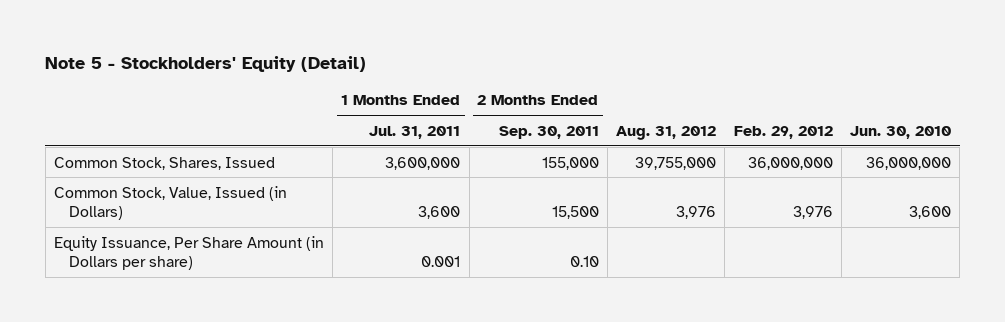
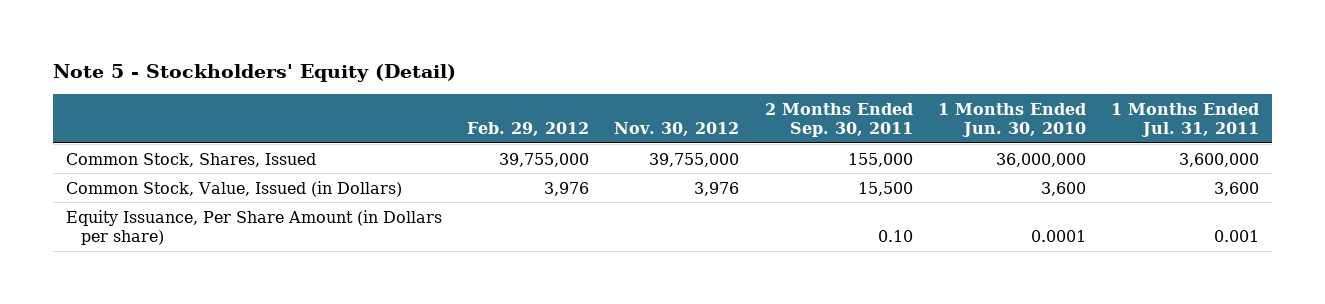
[616,125,717,140] Aug. 31, 2012 -> none
[849,125,951,139] Jun. 30, 2010 -> none
none -> [614,122,740,137] Nov. 30, 2012
none -> [937,102,1086,138] 1 Months Ended Jun. 30, 2010
[747,156,833,170] 36,000,000 -> [498,152,589,167] 39,755,000

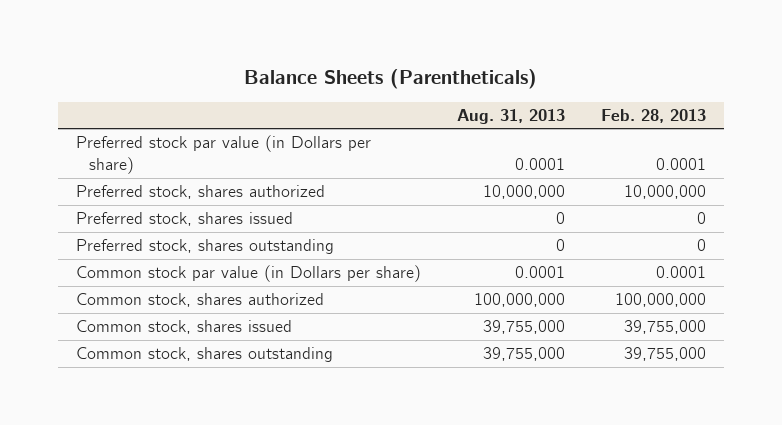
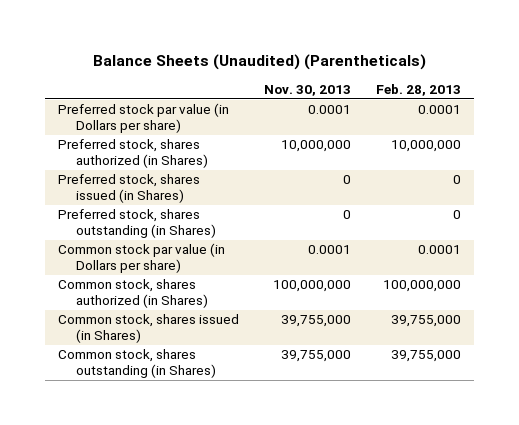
[243,69,537,90] Balance Sheets (Parentheticals) -> [92,54,426,71] Balance Sheets (Unaudited) (Parentheticals)
[456,108,565,124] Aug. 31, 2013 -> none
none -> [264,84,352,96] Nov. 30, 2013
[75,185,325,200] Preferred stock, shares authorized -> [57,139,208,169] Preferred stock, shares authorized (in Shares)
[75,212,293,227] Preferred stock, shares issued -> [57,174,200,204] Preferred stock, shares issued (in Shares)
[75,239,334,255] Preferred stock, shares outstanding -> [57,209,216,239] Preferred stock, shares outstanding (in Shares)
[75,293,324,308] Common stock, shares authorized -> [57,279,208,309] Common stock, shares authorized (in Shares)
[75,320,292,335] Common stock, shares issued -> [57,314,239,344] Common stock, shares issued (in Shares)
[75,347,333,363] Common stock, shares outstanding -> [57,349,216,379] Common stock, shares outstanding (in Shares)

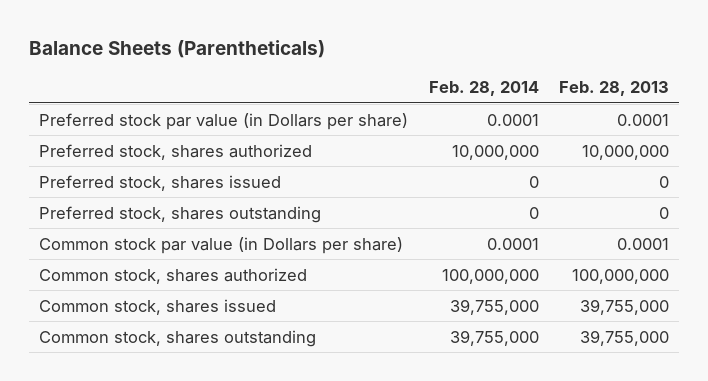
[92,54,426,71] Balance Sheets (Unaudited) (Parentheticals) -> [29,39,326,58] Balance Sheets (Parentheticals)
[264,84,352,96] Nov. 30, 2013 -> none
none -> [428,81,539,97] Feb. 28, 2014
[57,139,208,169] Preferred stock, shares authorized (in Shares) -> [39,143,313,160] Preferred stock, shares authorized
[57,174,200,204] Preferred stock, shares issued (in Shares) -> [39,174,282,191] Preferred stock, shares issued
[57,209,216,239] Preferred stock, shares outstanding (in Shares) -> [39,205,322,223] Preferred stock, shares outstanding
[57,279,208,309] Common stock, shares authorized (in Shares) -> [39,267,308,284] Common stock, shares authorized
[57,314,239,344] Common stock, shares issued (in Shares) -> [39,298,277,315] Common stock, shares issued
[57,349,216,379] Common stock, shares outstanding (in Shares) -> [39,329,317,347] Common stock, shares outstanding

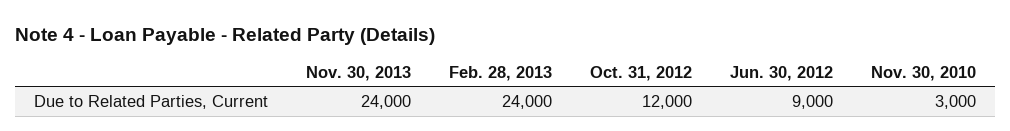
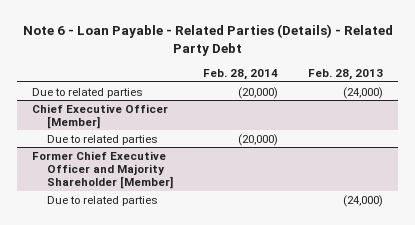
[15,27,436,45] Note 4 - Loan Payable - Related Party (Details) -> [22,24,393,57] Note 6 - Loan Payable - Related Parties (Details) - Related Party Debt
[306,65,412,81] Nov. 30, 2013 -> none
[590,65,693,81] Oct. 31, 2012 -> none
[730,65,834,81] Jun. 30, 2012 -> none
[871,65,977,81] Nov. 30, 2010 -> none
none -> [203,69,279,81] Feb. 28, 2014
[34,95,269,110] Due to Related Parties, Current -> [32,87,144,98] Due to related parties
[502,95,553,110] 24,000 -> [342,86,383,99] (24,000)
none -> [32,103,169,130] Chief Executive Officer [Member]
none -> [47,134,159,145] Due to related parties
none -> [32,150,174,190] Former Chief Executive Officer and Majority Shareholder [Member]
none -> [47,195,159,206] Due to related parties

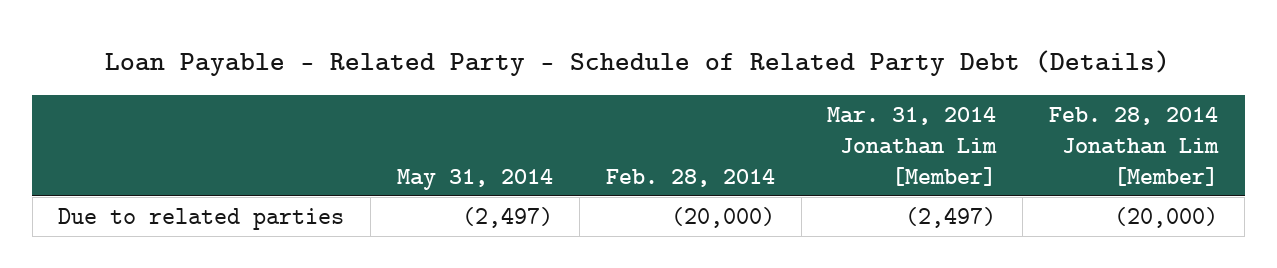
[22,24,393,57] Note 6 - Loan Payable - Related Parties (Details) - Related Party Debt -> [105,50,1171,77] Loan Payable - Related Party - Schedule of Related Party Debt (Details)
[307,69,383,81] Feb. 28, 2013 -> none
none -> [397,168,554,190] May 31, 2014
none -> [827,106,998,186] Mar. 31, 2014 Jonathan Lim [Member]
none -> [1049,106,1220,186] Feb. 28, 2014 Jonathan Lim [Member]
[32,103,169,130] Chief Executive Officer [Member] -> none
[47,134,159,145] Due to related parties -> none
[32,150,174,190] Former Chief Executive Officer and Majority Shareholder [Member] -> none
[47,195,159,206] Due to related parties -> none

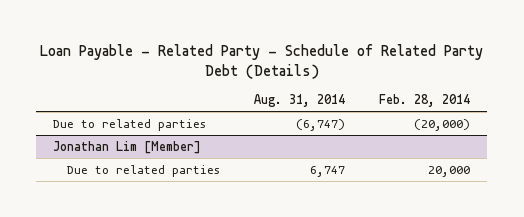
[397,168,554,190] May 31, 2014 -> none
[827,106,998,186] Mar. 31, 2014 Jonathan Lim [Member] -> none
[1049,106,1220,186] Feb. 28, 2014 Jonathan Lim [Member] -> none
none -> [253,94,345,108] Aug. 31, 2014
none -> [53,140,202,154] Jonathan Lim [Member]
none -> [66,164,220,177] Due to related parties

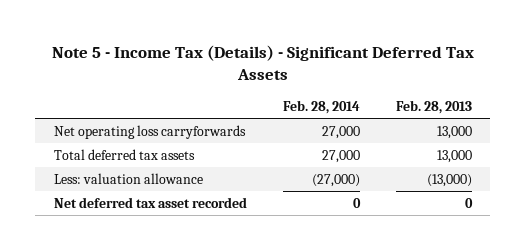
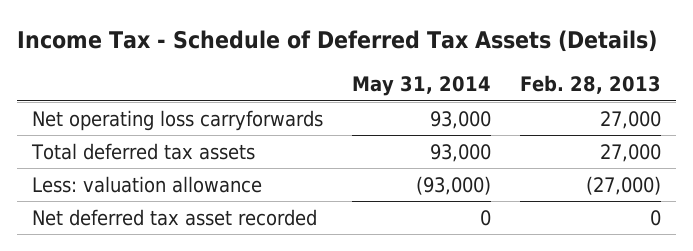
[51,44,474,80] Note 5 - Income Tax (Details) - Significant Deferred Tax Assets -> [17,29,658,52] Income Tax - Schedule of Deferred Tax Assets (Details)
[282,99,360,114] Feb. 28, 2014 -> none
none -> [352,76,492,97] May 31, 2014
[437,125,473,139] 13,000 -> [600,110,662,129] 27,000
[437,149,473,163] 13,000 -> [600,143,662,162] 27,000
[427,173,473,187] (13,000) -> [586,175,662,195] (27,000)

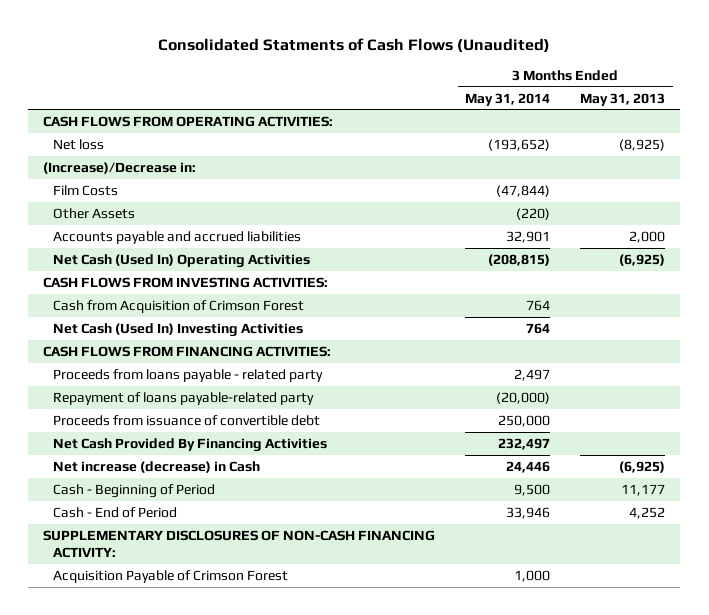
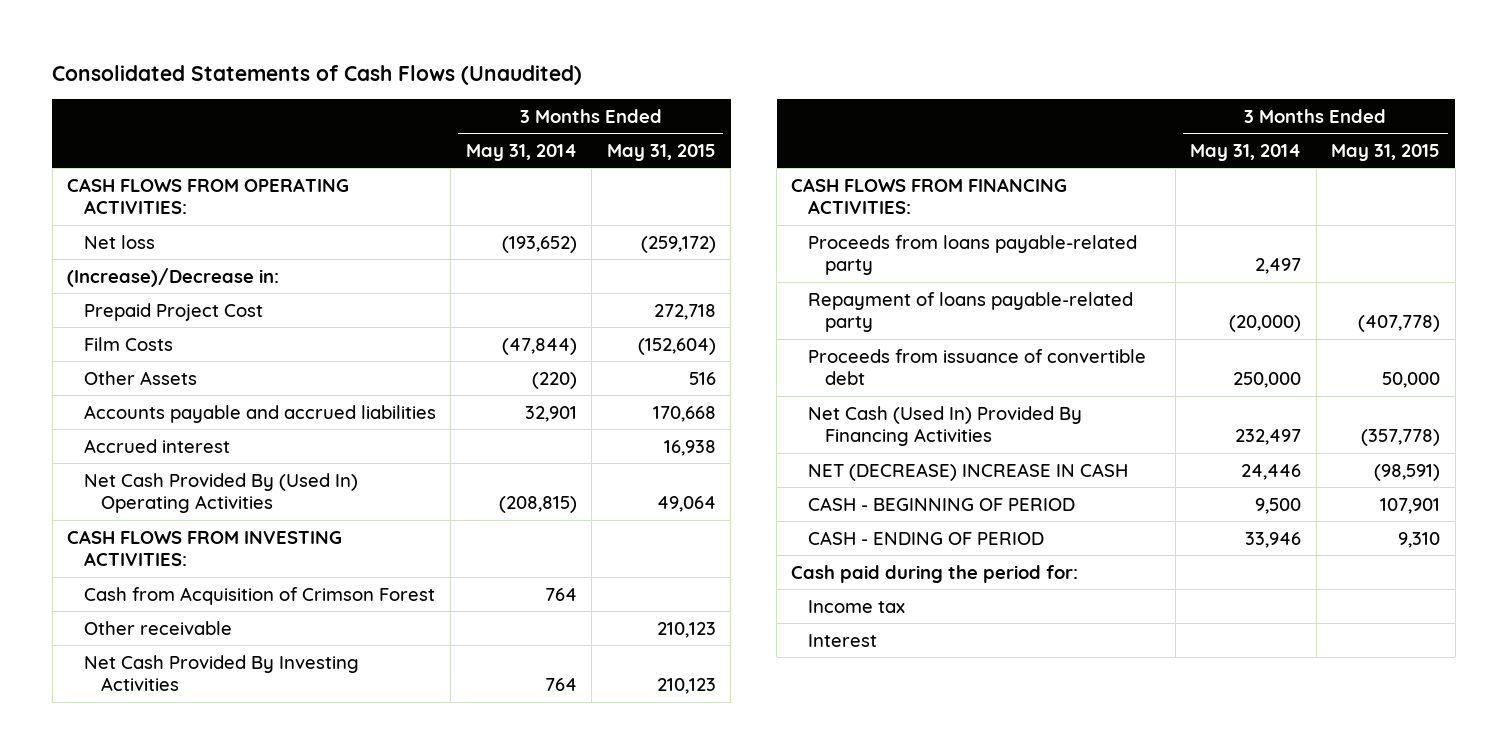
[158,37,551,53] Consolidated Statments of Cash Flows (Unaudited) -> [52,64,583,85] Consolidated Statements of Cash Flows (Unaudited)
[580,92,666,106] May 31, 2013 -> none
none -> [606,143,716,161] May 31, 2015
none -> [83,302,263,321] Prepaid Project Cost
none -> [83,438,230,453] Accrued interest
[53,253,311,268] Net Cash (Used In) Operating Activities -> [83,472,358,514] Net Cash Provided By (Used In) Operating Activities
none -> [83,620,232,635] Other receivable
[53,322,304,337] Net Cash (Used In) Investing Activities -> [83,654,359,692] Net Cash Provided By Investing Activities
[53,368,324,382] Proceeds from loans payable - related party -> [808,234,1138,276] Proceeds from loans payable-related party
[43,529,436,559] SUPPLEMENTARY DISCLOSURES OF NON-CASH FINANCING ACTIVITY: -> none
[53,569,289,583] Acquisition Payable of Crimson Forest -> none
[53,437,328,452] Net Cash Provided By Financing Activities -> [808,405,1083,447] Net Cash (Used In) Provided By Financing Activities
[53,460,261,473] Net increase (decrease) in Cash -> [808,462,1129,481] NET (DECREASE) INCREASE IN CASH
[53,483,216,498] Cash - Beginning of Period -> [808,496,1076,511] CASH - BEGINNING OF PERIOD
[53,506,178,518] Cash - End of Period -> [808,530,1045,545] CASH - ENDING OF PERIOD
none -> [791,564,1079,583] Cash paid during the period for:
none -> [808,599,906,613] Income tax
none -> [808,633,878,647] Interest

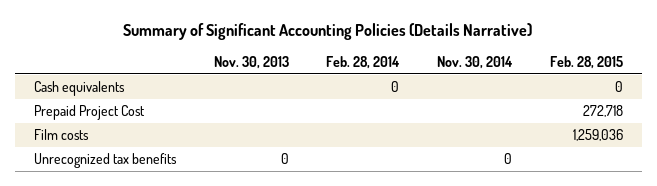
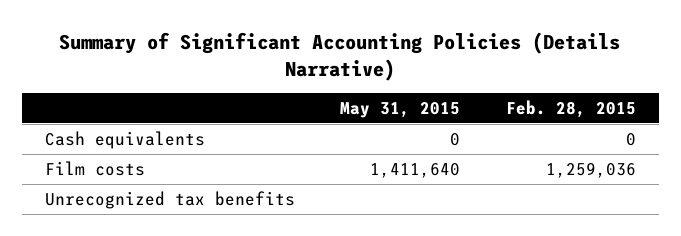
[213,56,289,70] Nov. 30, 2013 -> none
[326,56,401,70] Feb. 28, 2014 -> none
[437,56,514,70] Nov. 30, 2014 -> none
none -> [340,101,461,118] May 31, 2015
[33,104,145,120] Prepaid Project Cost -> none

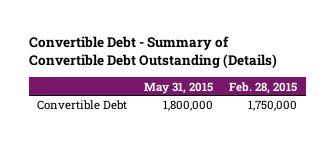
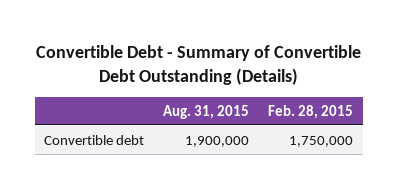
[143,81,213,94] May 31, 2015 -> none
none -> [163,104,250,119] Aug. 31, 2015
[37,100,128,111] Convertible Debt -> [44,134,145,145] Convertible debt

